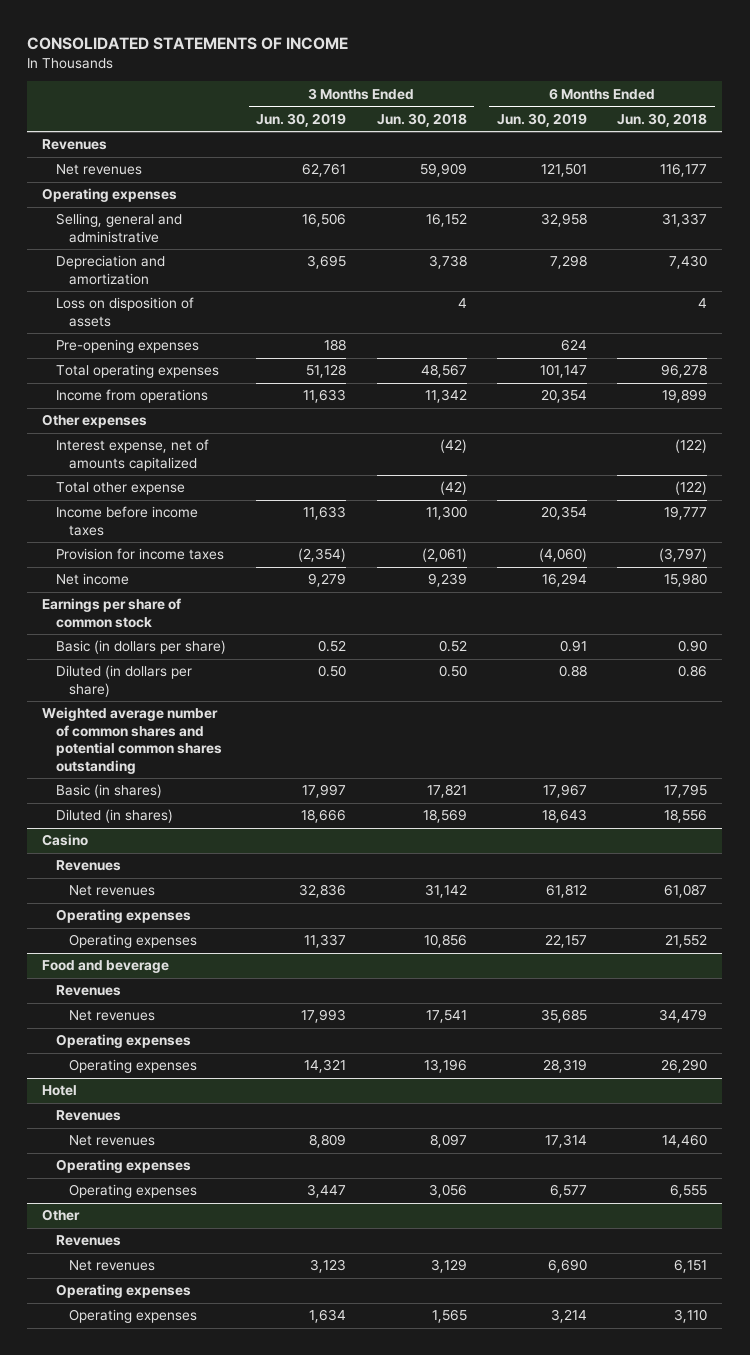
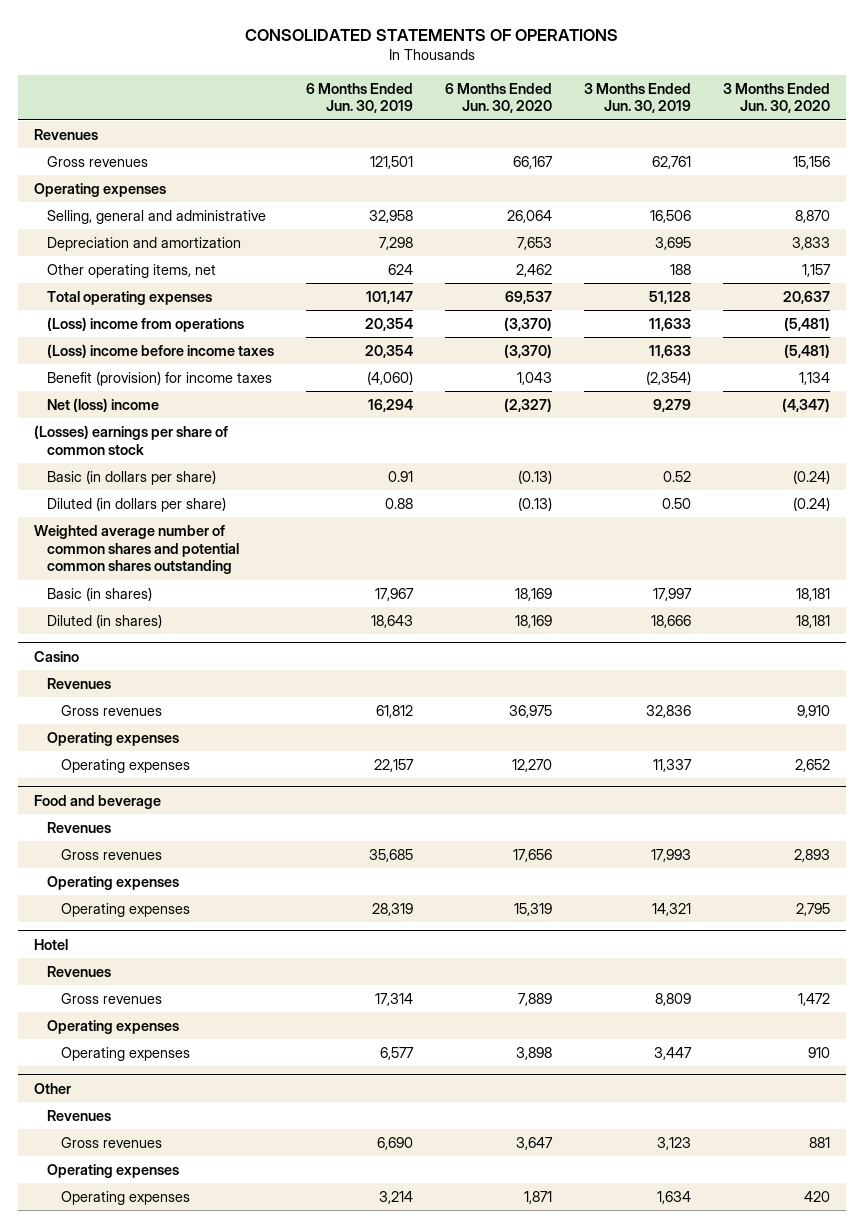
[27,36,349,50] CONSOLIDATED STATEMENTS OF INCOME -> [245,28,619,41] CONSOLIDATED STATEMENTS OF OPERATIONS
[376,112,467,127] Jun. 30, 2018 -> none
[617,112,708,127] Jun. 30, 2018 -> none
none -> [445,82,553,114] 6 Months Ended Jun. 30, 2020
none -> [723,82,831,114] 3 Months Ended Jun. 30, 2020
[55,164,142,176] Net revenues -> [47,155,149,167] Gross revenues
[55,297,194,327] Loss on disposition of assets -> none
[55,339,199,354] Pre-opening expenses -> [47,263,217,278] Other operating items, net
[42,414,148,429] Other expenses -> none
[55,439,209,471] Interest expense, net of amounts capitalized -> none
[55,482,185,496] Total other expense -> none
[55,389,208,404] Income from operations -> [47,316,245,332] (Loss) income from operations
[55,506,198,536] Income before income taxes -> [47,343,275,358] (Loss) income before income taxes
[55,548,224,561] Provision for income taxes -> [47,370,273,386] Benefit (provision) for income taxes
[55,573,129,586] Net income -> [47,397,160,412] Net (loss) income
[42,598,182,628] Earnings per share of common stock -> [34,424,229,455] (Losses) earnings per share of common stock
[69,885,156,897] Net revenues -> [60,704,162,716] Gross revenues
[69,1010,156,1022] Net revenues -> [60,848,162,860] Gross revenues
[69,1135,156,1147] Net revenues -> [60,992,162,1004] Gross revenues
[69,1260,156,1272] Net revenues -> [60,1136,162,1148] Gross revenues

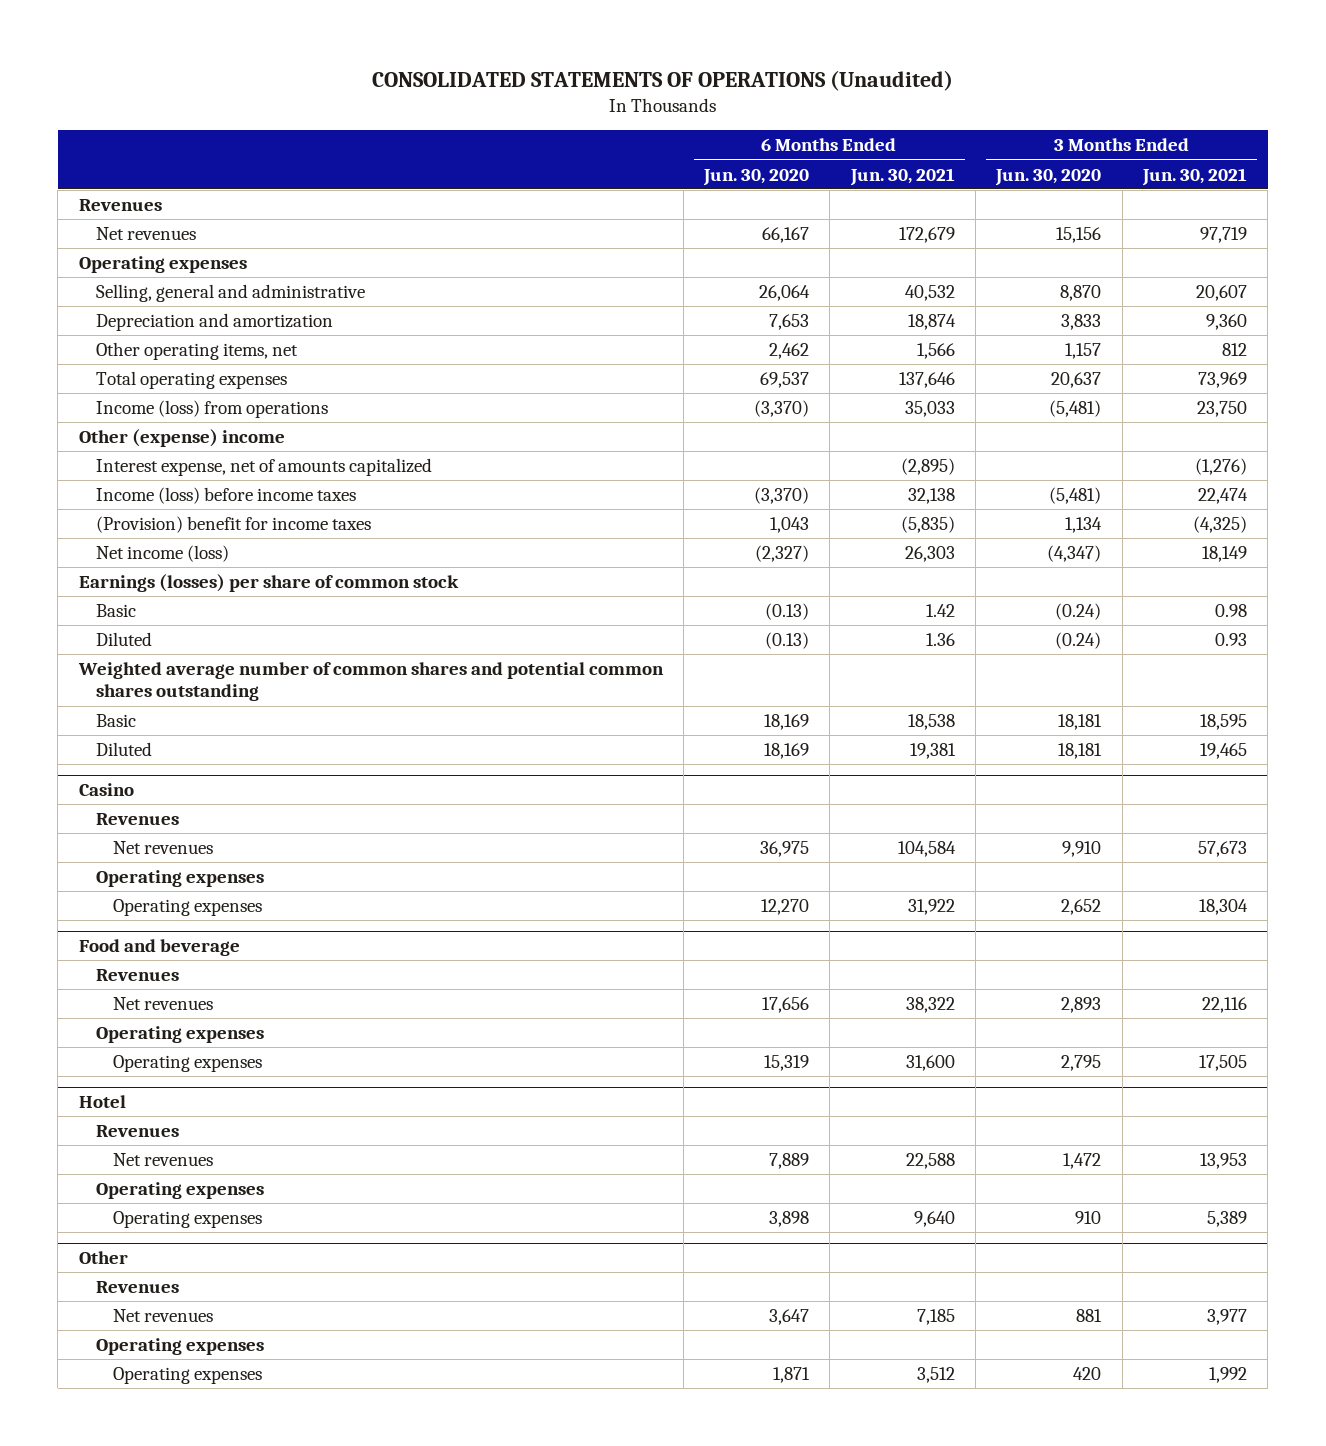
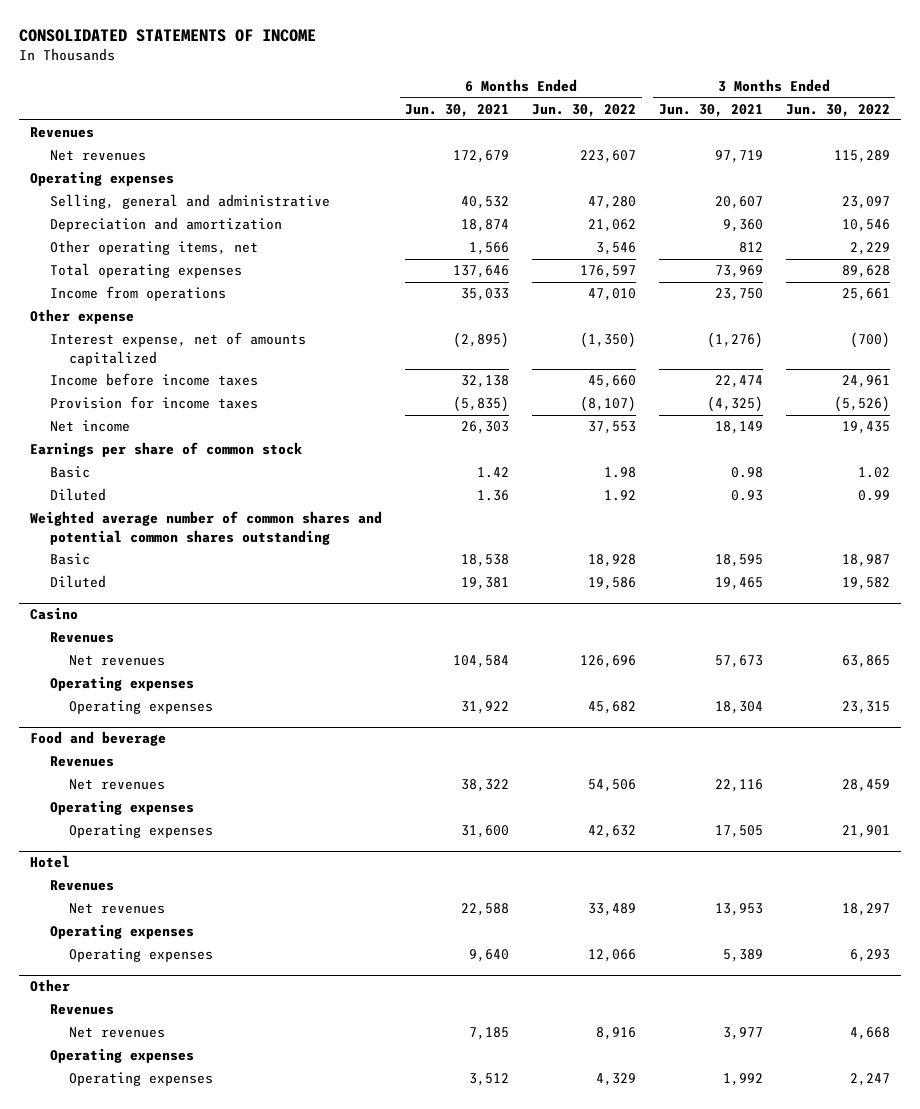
[371,69,953,91] CONSOLIDATED STATEMENTS OF OPERATIONS (Unaudited) -> [18,29,316,43] CONSOLIDATED STATEMENTS OF INCOME
[703,168,810,186] Jun. 30, 2020 -> none
[995,168,1102,186] Jun. 30, 2020 -> none
none -> [532,103,637,117] Jun. 30, 2022
none -> [785,103,890,117] Jun. 30, 2022
[95,399,328,418] Income (loss) from operations -> [49,286,226,302] Income from operations
[78,428,285,447] Other (expense) income -> [30,309,135,325] Other expense
[95,486,356,504] Income (loss) before income taxes -> [49,373,258,387] Income before income taxes
[95,515,371,533] (Provision) benefit for income taxes -> [49,396,258,410] Provision for income taxes
[95,544,229,562] Net income (loss) -> [49,420,130,433] Net income
[78,573,459,592] Earnings (losses) per share of common stock -> [30,442,303,458] Earnings per share of common stock

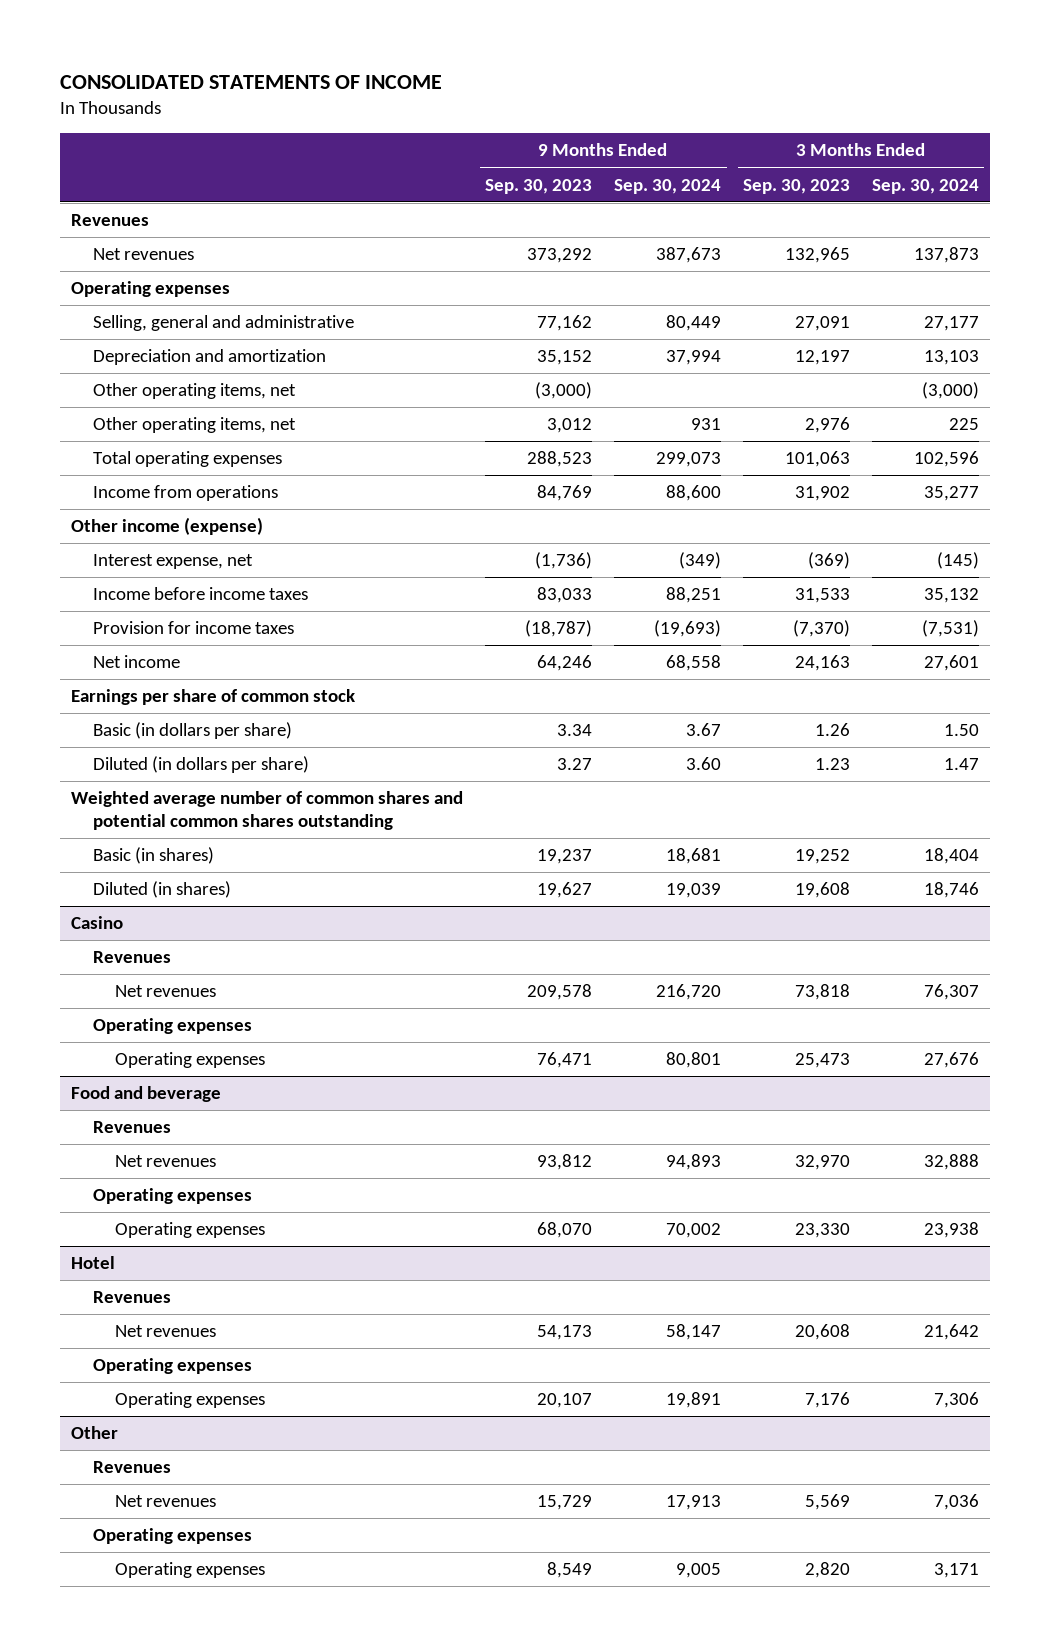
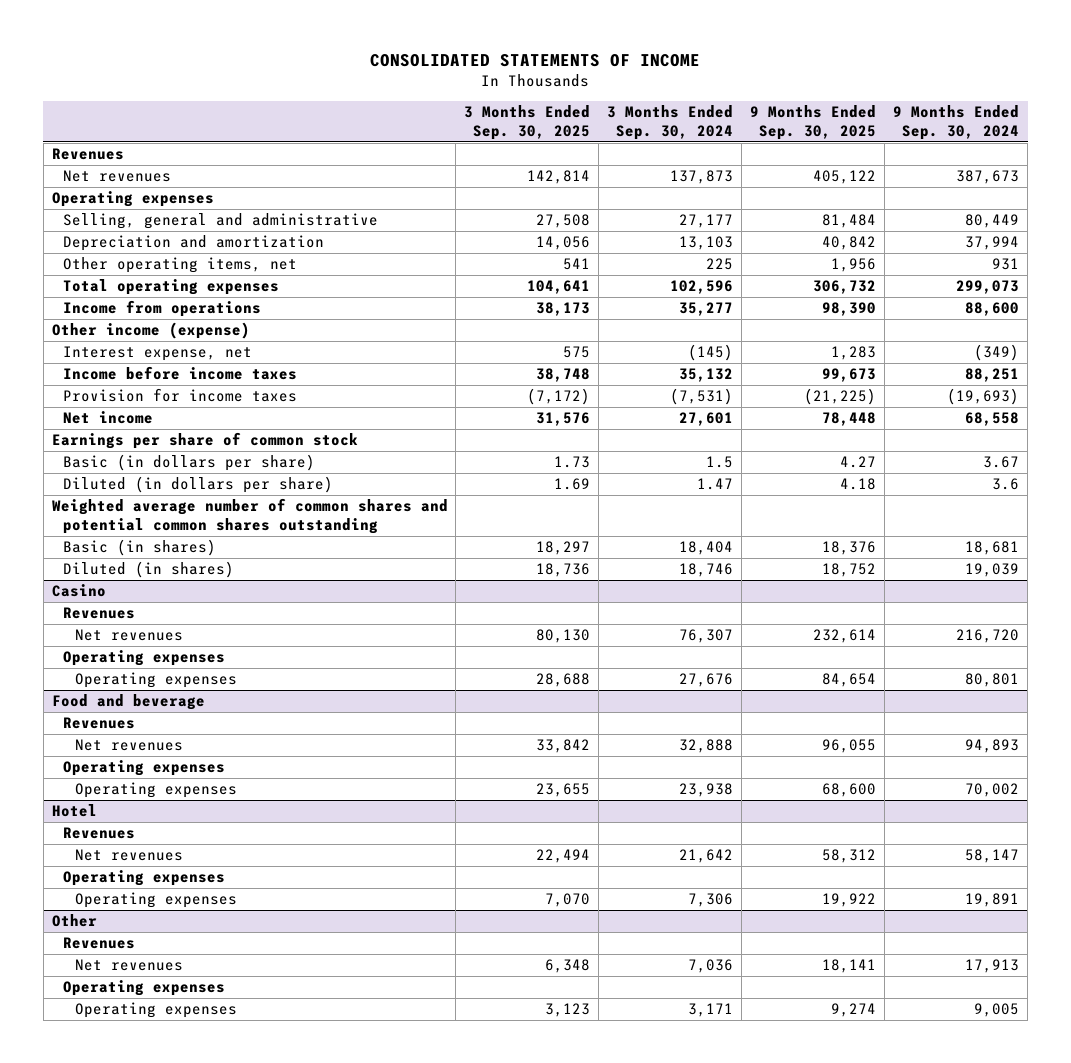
[485,178,593,194] Sep. 30, 2023 -> none
[743,178,851,194] Sep. 30, 2023 -> none
none -> [464,105,591,140] 3 Months Ended Sep. 30, 2025
none -> [750,105,877,140] 9 Months Ended Sep. 30, 2025
[93,383,297,400] Other operating items, net -> none
[943,724,979,737] 1.50 -> [706,456,734,469] 1.5
[686,757,722,771] 3.60 -> [992,478,1020,491] 3.6

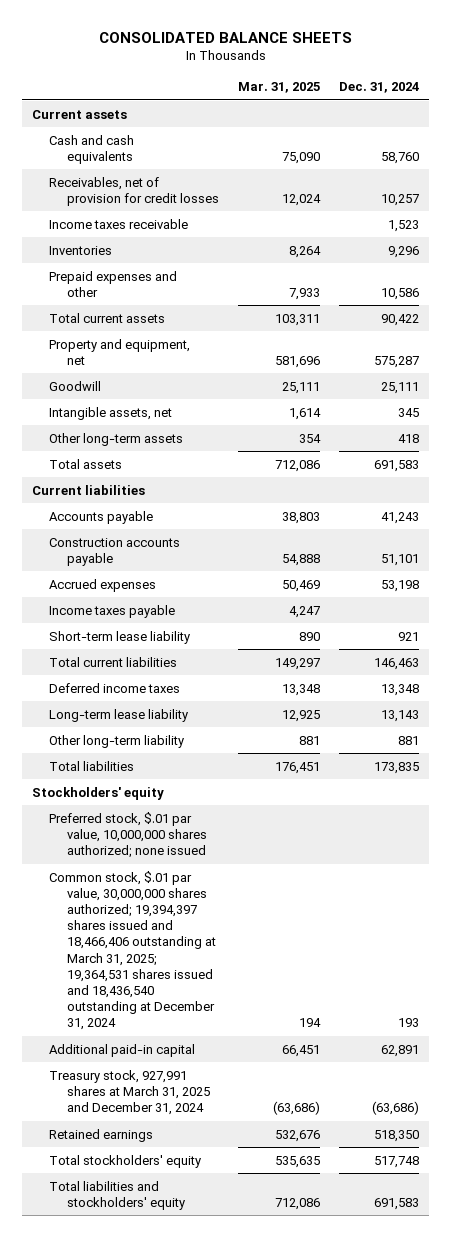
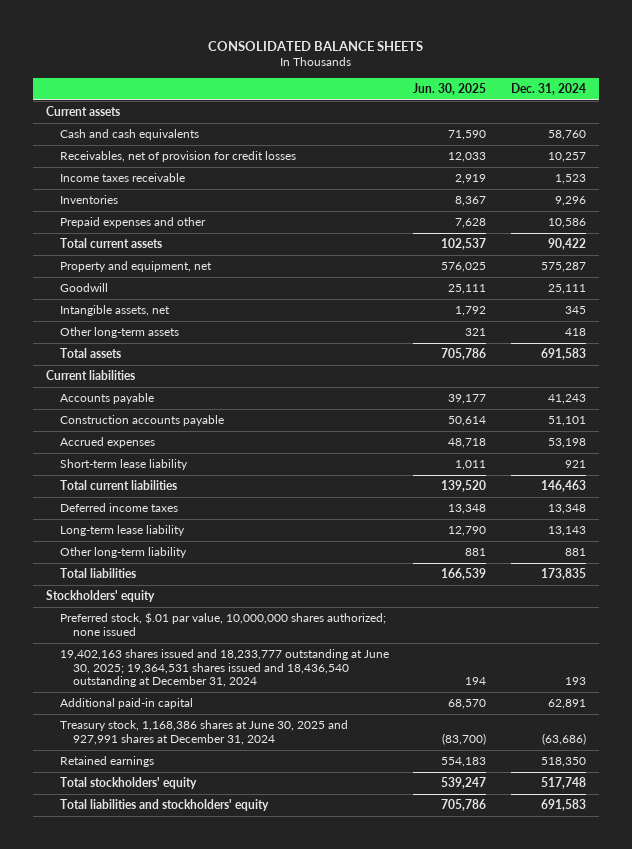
[238,82,321,94] Mar. 31, 2025 -> none
none -> [413,82,487,95] Jun. 30, 2025
[49,604,176,618] Income taxes payable -> none
[49,870,217,1031] Common stock, $.01 par value, 30,000,000 shares authorized; 19,394,397 shares issued and 18,466,406 outstanding at March 31, 2025; 19,364,531 shares issued and 18,436,540 outstanding at December 31, 2024 -> [59,649,389,688] 19,402,163 shares issued and 18,233,777 outstanding at June 30, 2025; 19,364,531 shares issued and 18,436,540 outstanding at December 31, 2024
[49,1069,211,1116] Treasury stock, 927,991 shares at March 31, 2025 and December 31, 2024 -> [59,720,348,745] Treasury stock, 1,168,386 shares at June 30, 2025 and 927,991 shares at December 31, 2024

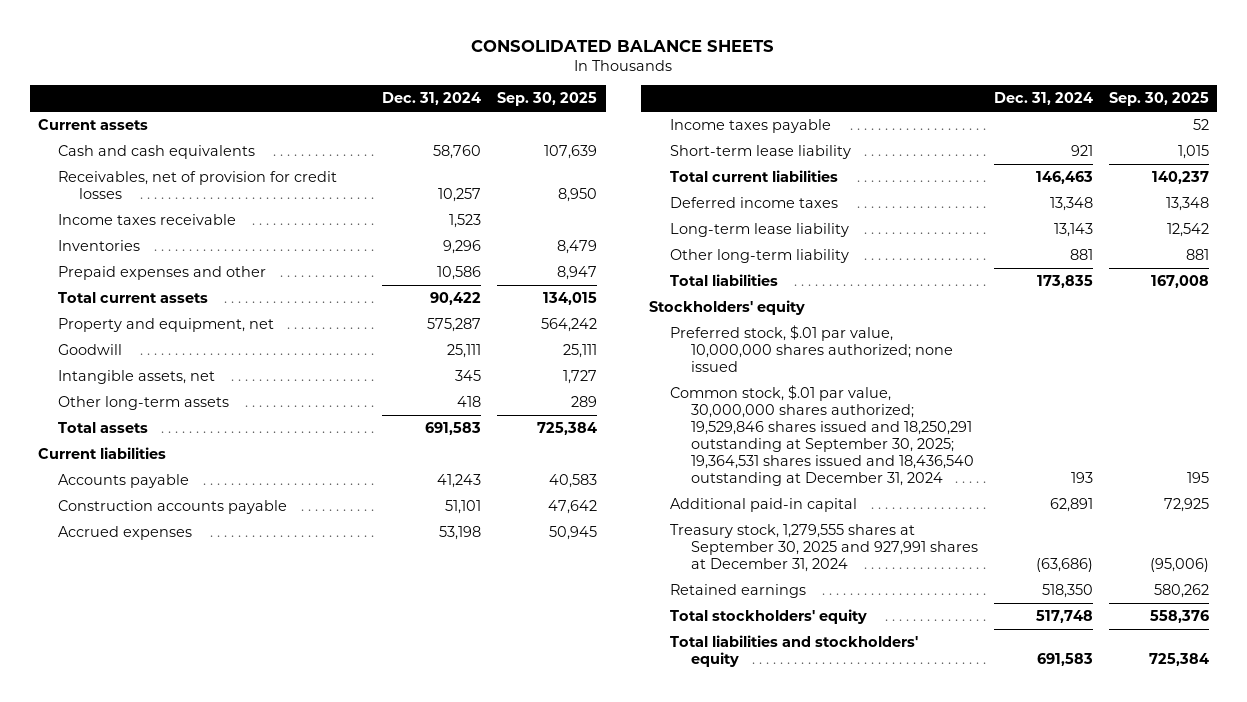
[413,82,487,95] Jun. 30, 2025 -> none
none -> [497,92,598,107] Sep. 30, 2025
none -> [670,118,832,133] Income taxes payable
[59,649,389,688] 19,402,163 shares issued and 18,233,777 outstanding at June 30, 2025; 19,364,531 shares issued and 18,436,540 outstanding at December 31, 2024 -> [670,384,974,486] Common stock, $.01 par value, 30,000,000 shares authorized; 19,529,846 shares issued and 18,250,291 outstanding at September 30, 2025; 19,364,531 shares issued and 18,436,540 outstanding at December 31, 2024
[59,720,348,745] Treasury stock, 1,168,386 shares at June 30, 2025 and 927,991 shares at December 31, 2024 -> [670,523,978,572] Treasury stock, 1,279,555 shares at September 30, 2025 and 927,991 shares at December 31, 2024

